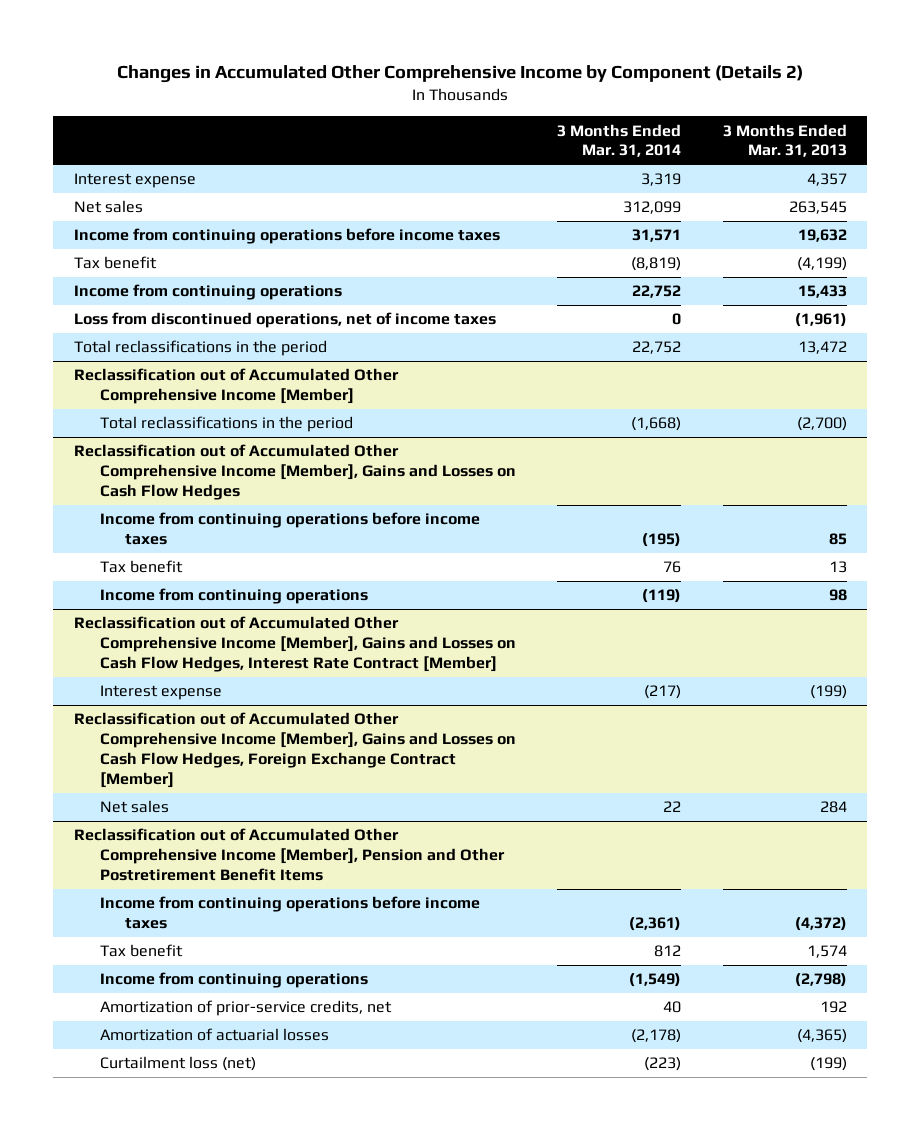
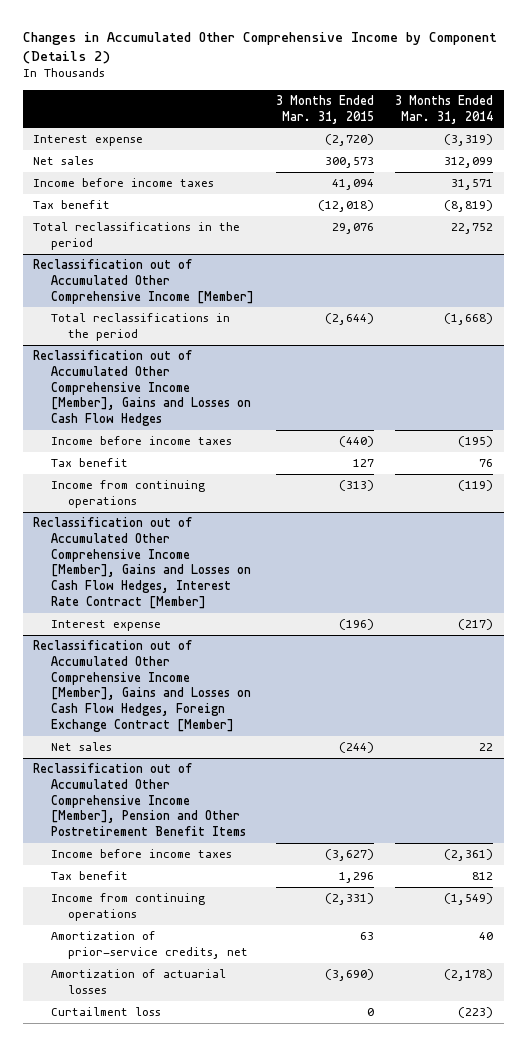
[722,123,847,158] 3 Months Ended Mar. 31, 2013 -> none
none -> [275,94,374,124] 3 Months Ended Mar. 31, 2015
[641,173,682,187] 3,319 -> [444,134,494,147] (3,319)
[73,228,500,245] Income from continuing operations before income taxes -> [33,178,215,188] Income before income taxes
[73,284,342,301] Income from continuing operations -> none
[73,312,496,329] Loss from discontinued operations, net of income taxes -> none
[99,512,480,546] Income from continuing operations before income taxes -> [50,436,232,446] Income before income taxes
[99,896,480,930] Income from continuing operations before income taxes -> [50,849,232,859] Income before income taxes
[99,1056,256,1072] Curtailment loss (net) -> [50,1007,161,1017] Curtailment loss

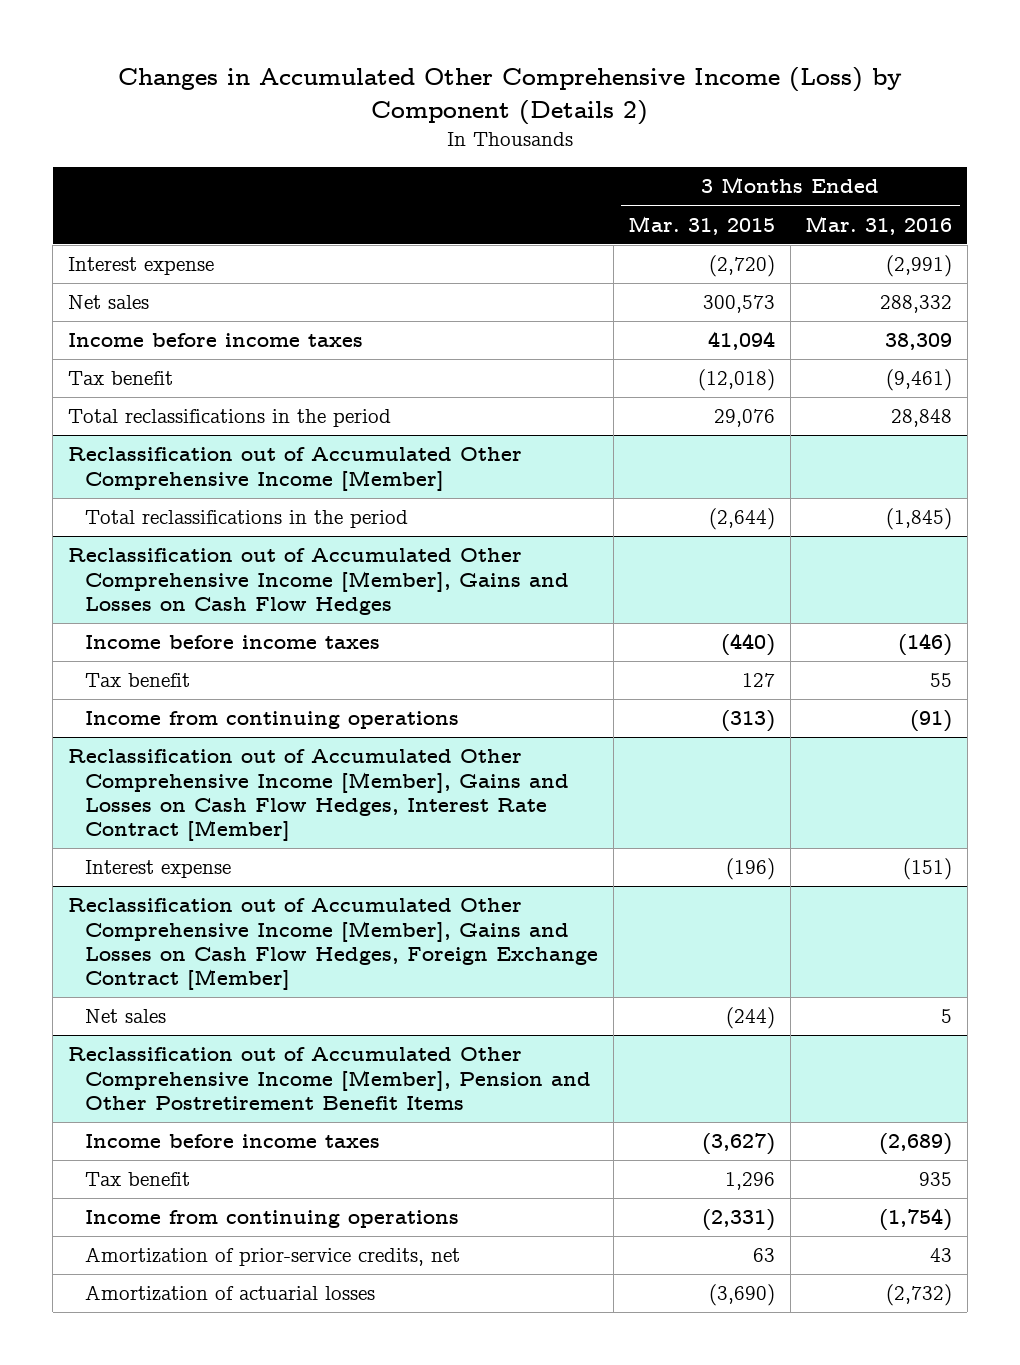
[22,31,497,64] Changes in Accumulated Other Comprehensive Income by Component (Details 2) -> [118,67,903,125] Changes in Accumulated Other Comprehensive Income (Loss) by Component (Details 2)
[395,94,494,124] 3 Months Ended Mar. 31, 2014 -> none
none -> [805,215,953,235] Mar. 31, 2016
[50,1007,161,1017] Curtailment loss -> none

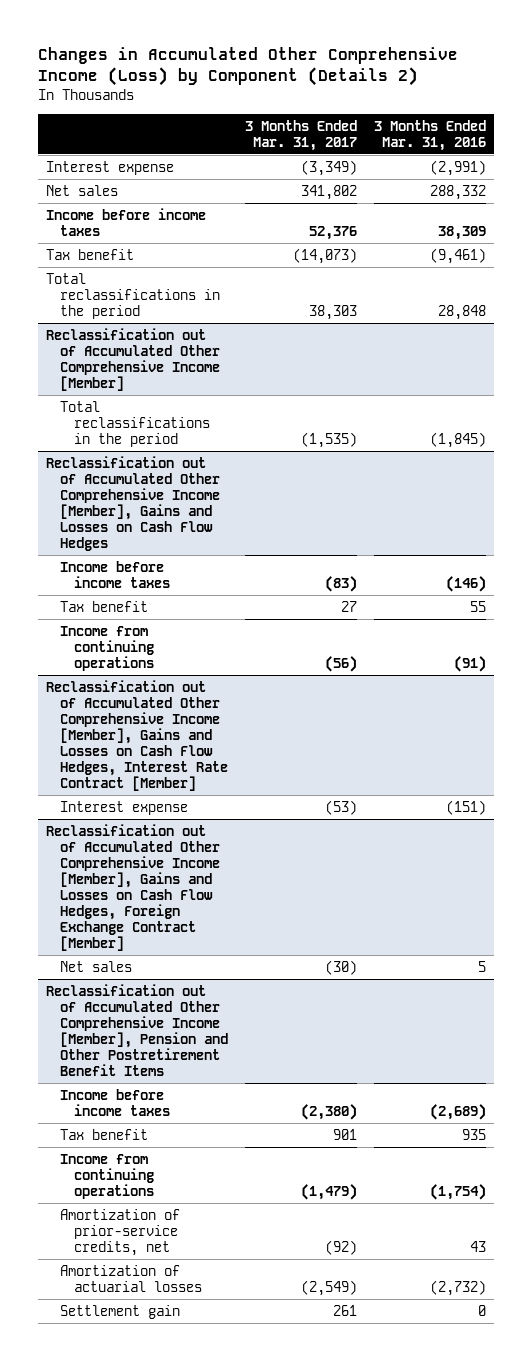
[628,215,776,235] Mar. 31, 2015 -> none
none -> [245,119,358,151] 3 Months Ended Mar. 31, 2017
none -> [60,1304,181,1319] Settlement gain

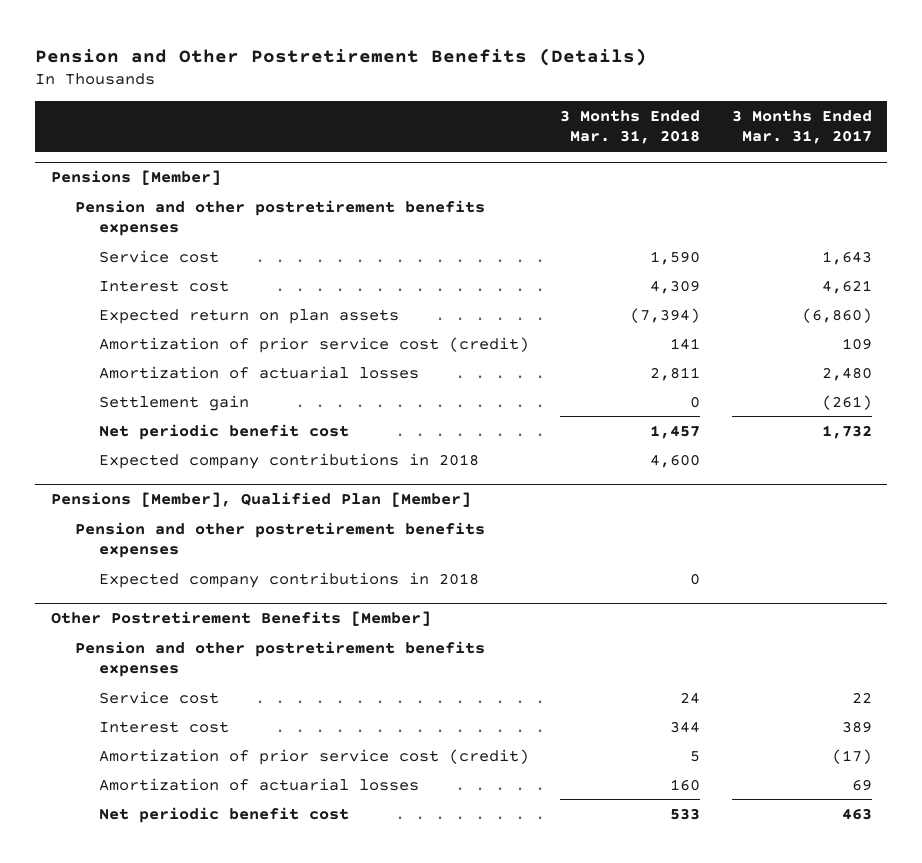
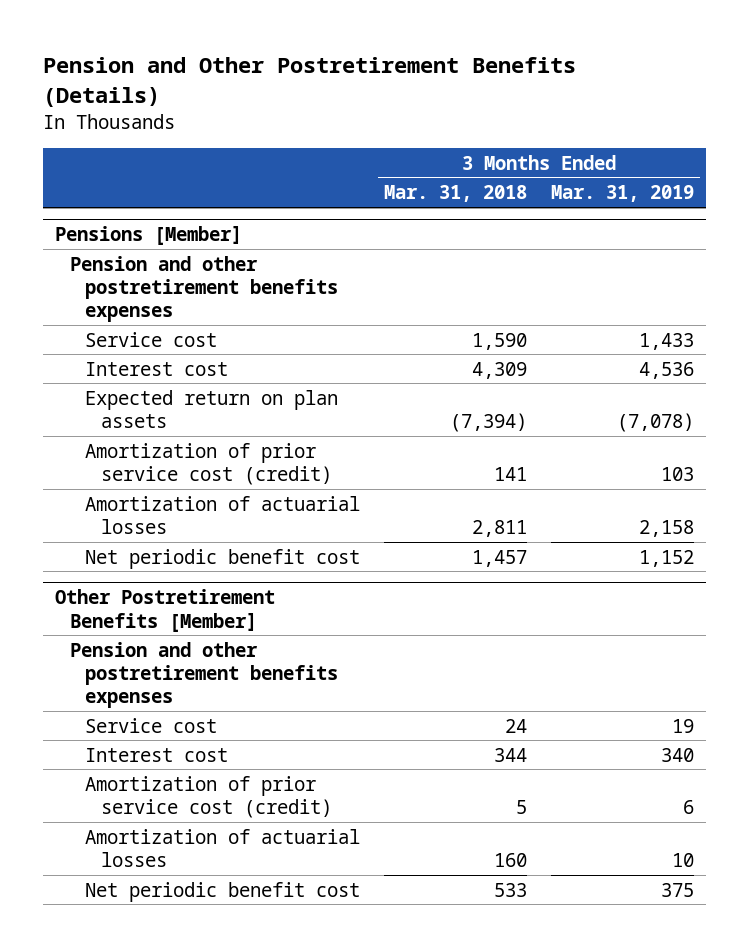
[731,110,872,145] 3 Months Ended Mar. 31, 2017 -> none
none -> [551,185,695,203] Mar. 31, 2019
[98,394,249,411] Settlement gain -> none
[98,452,479,469] Expected company contributions in 2018 -> none
[50,491,471,507] Pensions [Member], Qualified Plan [Member] -> none
[74,521,485,558] Pension and other postretirement benefits expenses -> none
[98,571,479,588] Expected company contributions in 2018 -> none

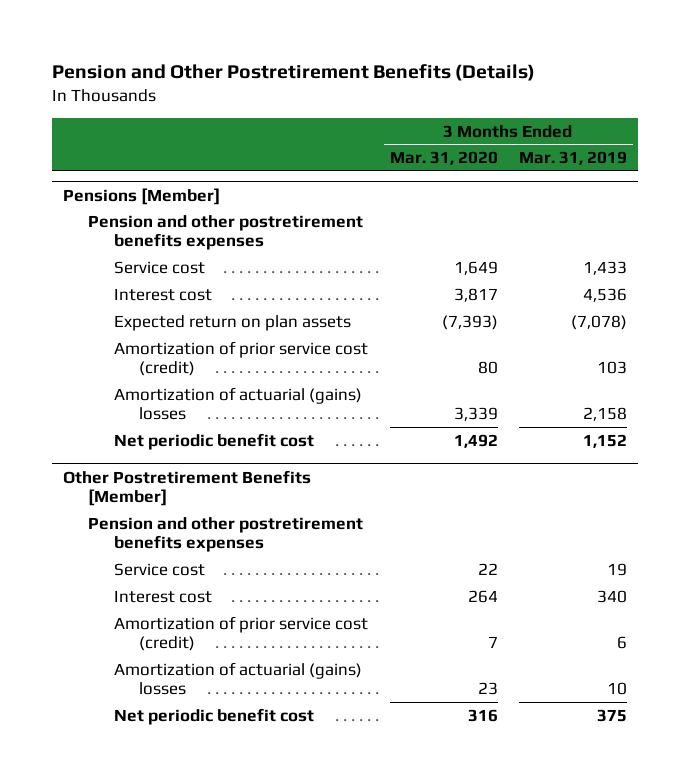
[384,185,528,203] Mar. 31, 2018 -> none
none -> [389,151,498,166] Mar. 31, 2020
[85,495,361,534] Amortization of actuarial losses -> [113,386,362,421] Amortization of actuarial (gains) losses
[85,828,361,867] Amortization of actuarial losses -> [113,661,362,696] Amortization of actuarial (gains) losses

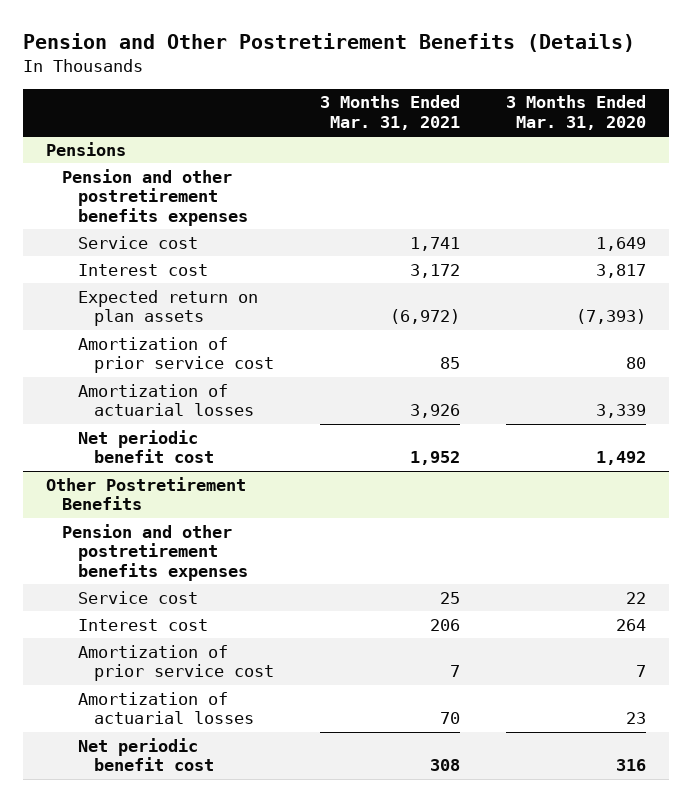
[519,151,628,166] Mar. 31, 2019 -> none
none -> [320,95,461,131] 3 Months Ended Mar. 31, 2021
[62,187,220,205] Pensions [Member] -> [46,141,127,156] Pensions
[113,340,368,377] Amortization of prior service cost (credit) -> [78,336,275,374] Amortization of prior service cost
[113,386,362,421] Amortization of actuarial (gains) losses -> [78,383,255,417] Amortization of actuarial losses
[62,469,311,507] Other Postretirement Benefits [Member] -> [46,476,247,511] Other Postretirement Benefits
[113,615,368,652] Amortization of prior service cost (credit) -> [78,644,275,682] Amortization of prior service cost
[113,661,362,696] Amortization of actuarial (gains) losses -> [78,691,255,725] Amortization of actuarial losses

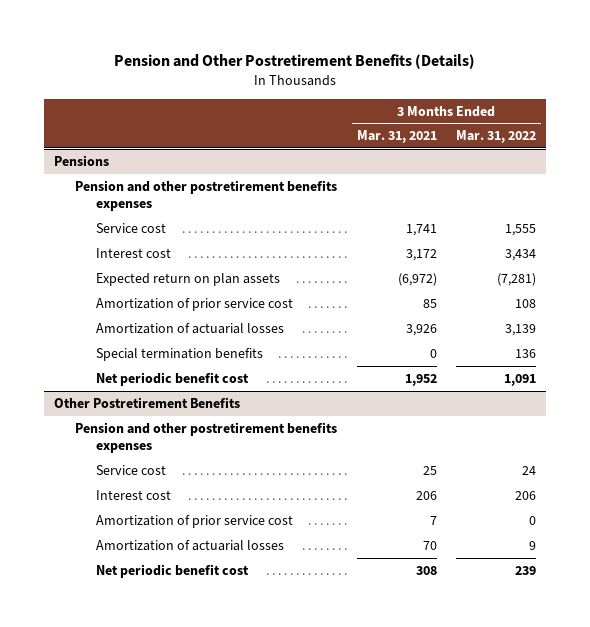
[505,95,646,131] 3 Months Ended Mar. 31, 2020 -> none
none -> [456,130,537,144] Mar. 31, 2022
none -> [96,347,264,361] Special termination benefits

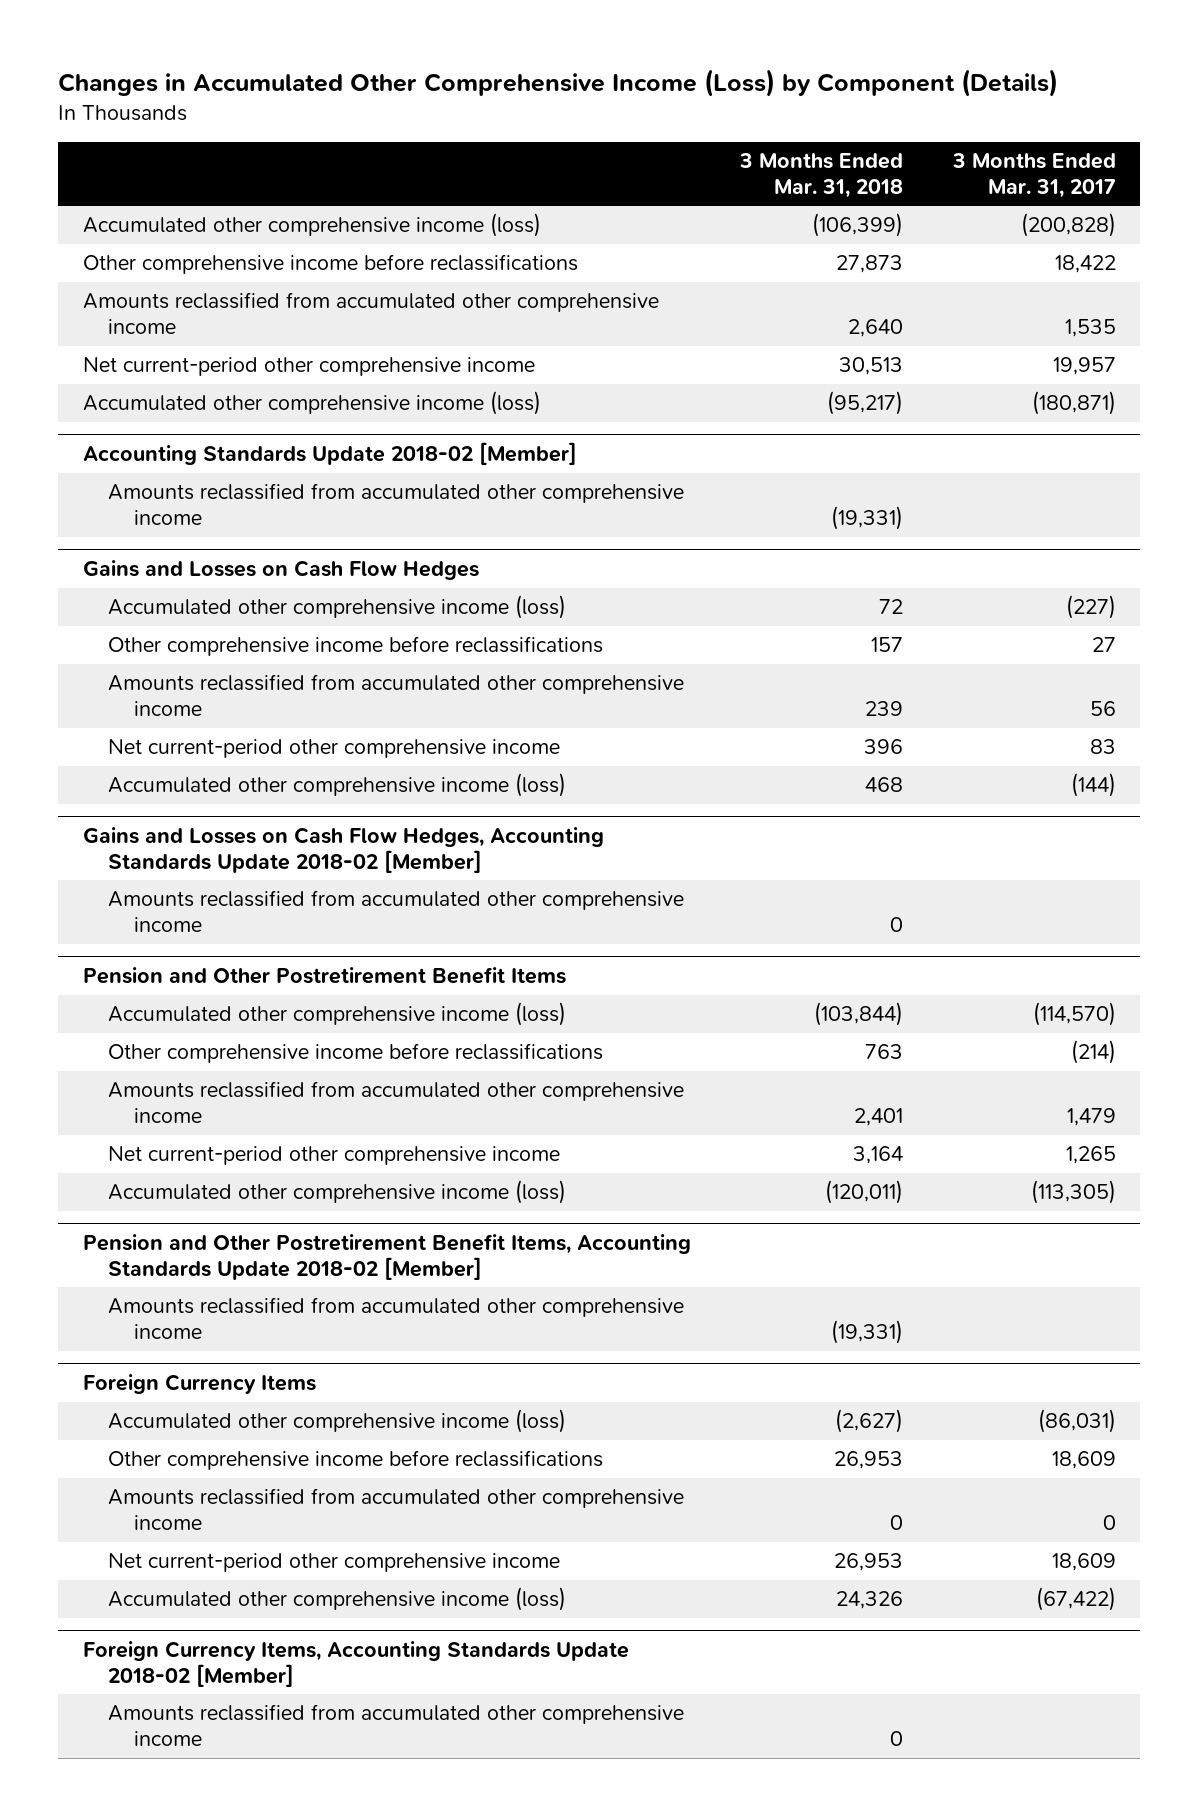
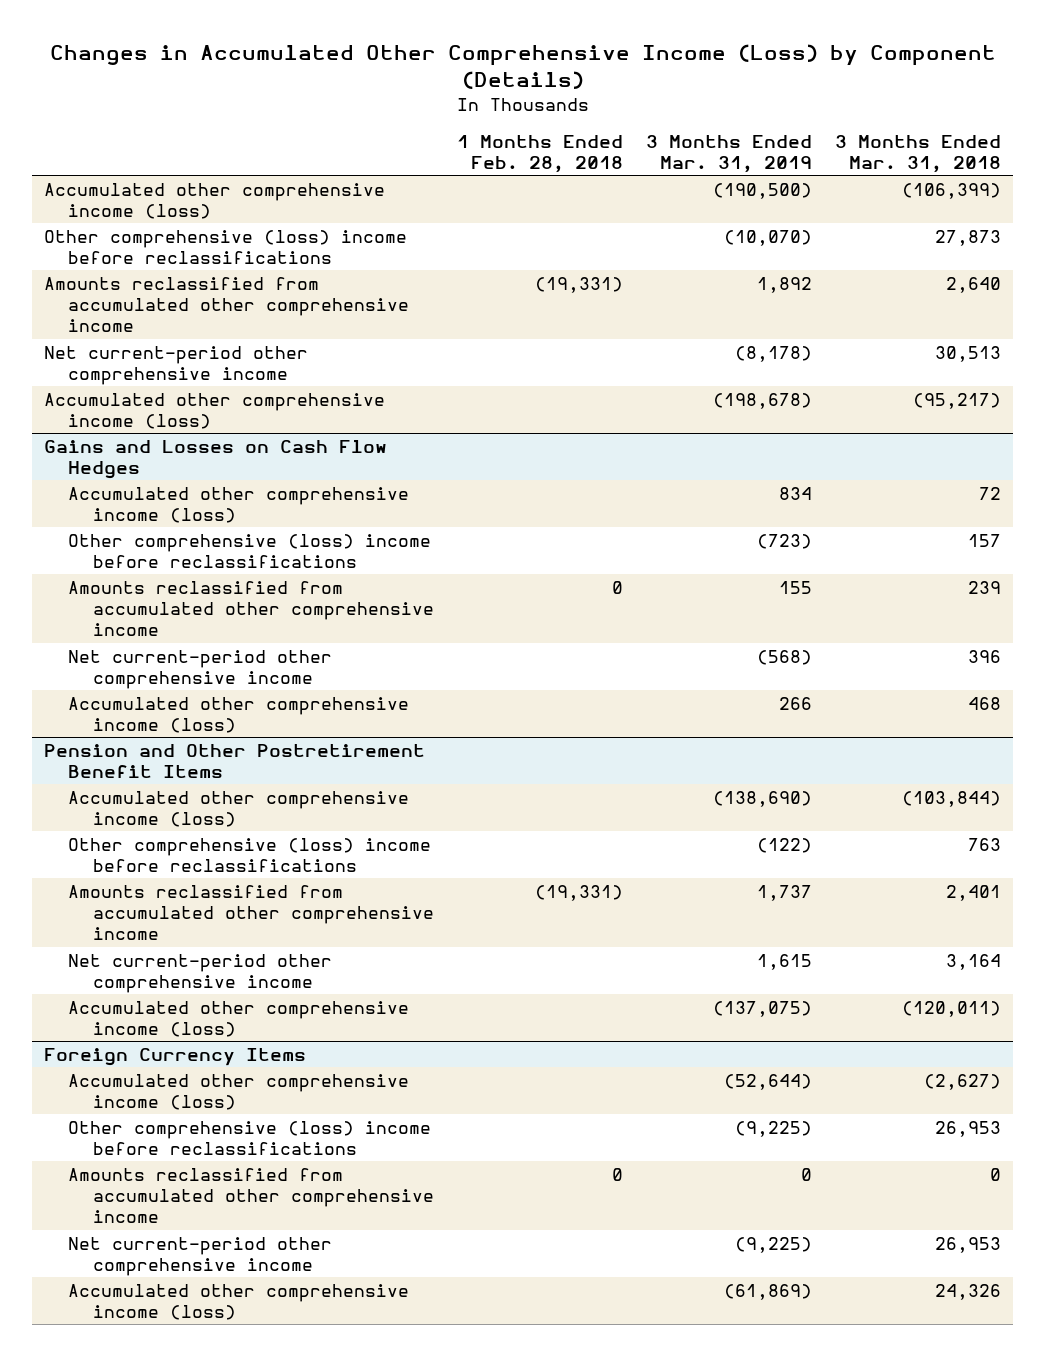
[951,152,1116,198] 3 Months Ended Mar. 31, 2017 -> none
none -> [457,134,624,174] 1 Months Ended Feb. 28, 2018
none -> [646,134,813,174] 3 Months Ended Mar. 31, 2019
[82,254,578,275] Other comprehensive income before reclassifications -> [44,229,408,264] Other comprehensive (loss) income before reclassifications
[82,442,577,466] Accounting Standards Update 2018-02 [Member] -> none
[108,483,685,526] Amounts reclassified from accumulated other comprehensive income -> none
[108,636,604,657] Other comprehensive income before reclassifications -> [68,533,432,568] Other comprehensive (loss) income before reclassifications
[82,827,604,874] Gains and Losses on Cash Flow Hedges, Accounting Standards Update 2018-02 [Member] -> none
[108,890,685,933] Amounts reclassified from accumulated other comprehensive income -> none
[108,1043,604,1064] Other comprehensive income before reclassifications -> [68,837,432,872] Other comprehensive (loss) income before reclassifications
[82,1234,691,1281] Pension and Other Postretirement Benefit Items, Accounting Standards Update 2018-02 [Member] -> none
[108,1297,685,1340] Amounts reclassified from accumulated other comprehensive income -> none
[108,1450,604,1471] Other comprehensive income before reclassifications -> [68,1120,432,1155] Other comprehensive (loss) income before reclassifications
[82,1641,629,1688] Foreign Currency Items, Accounting Standards Update 2018-02 [Member] -> none
[108,1704,685,1747] Amounts reclassified from accumulated other comprehensive income -> none

